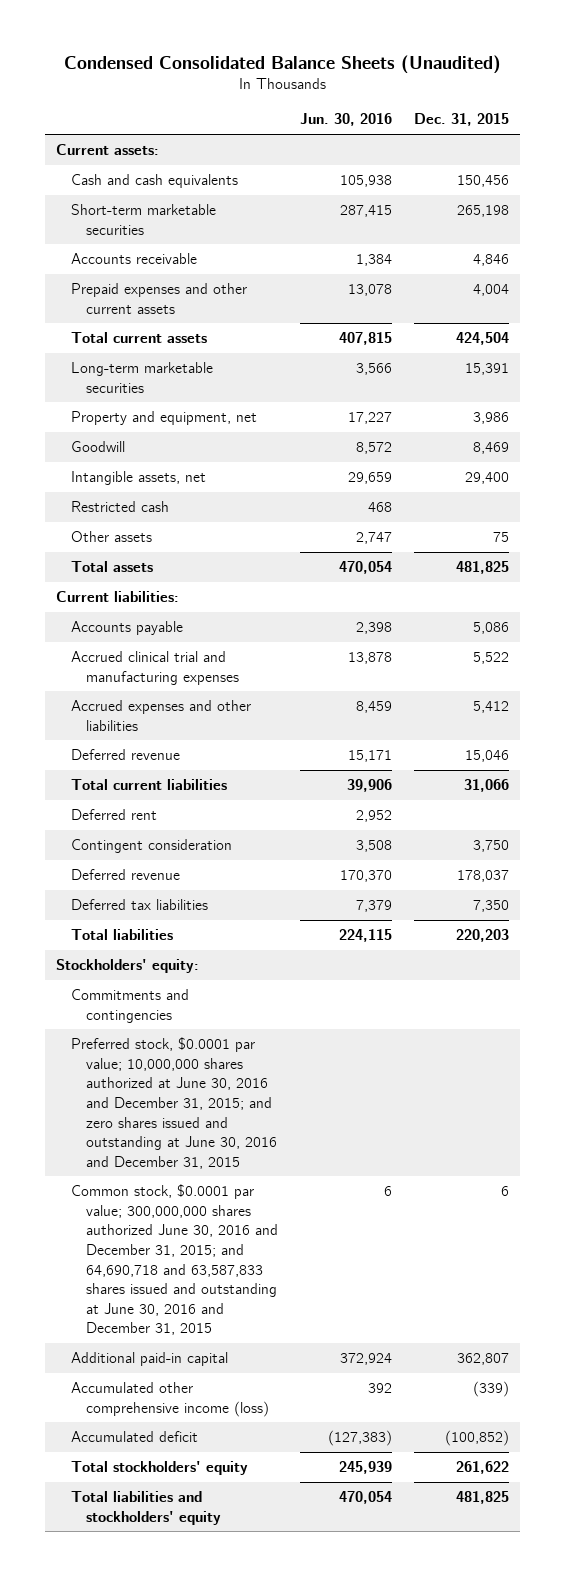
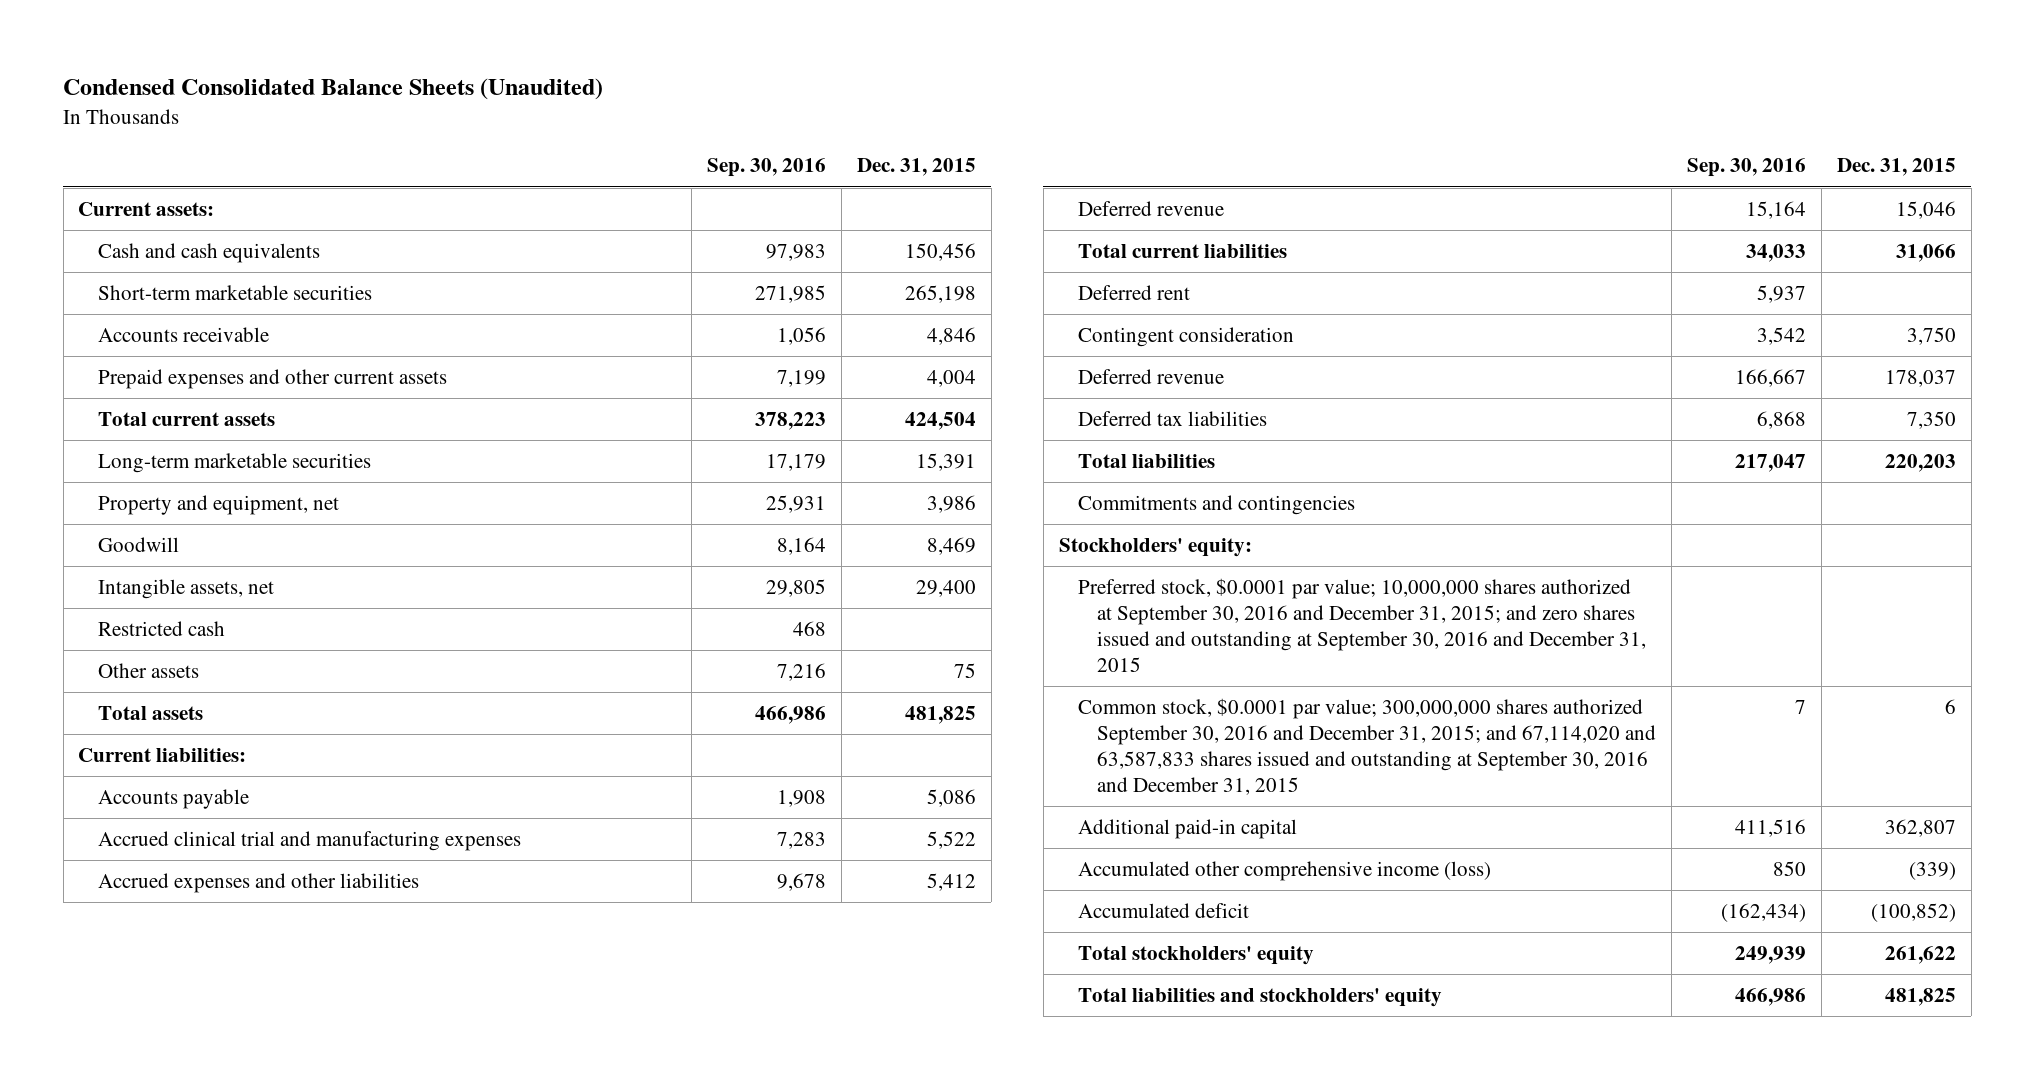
[300,113,393,127] Jun. 30, 2016 -> none
none -> [706,158,826,178] Sep. 30, 2016
[56,959,200,974] Stockholders' equity: -> [1058,538,1252,558] Stockholders' equity:
[70,1037,277,1169] Preferred stock, $0.0001 par value; 10,000,000 shares authorized at June 30, 2016 and December 31, 2015; and zero shares issued and outstanding at June 30, 2016 and December 31, 2015 -> [1078,578,1647,673] Preferred stock, $0.0001 par value; 10,000,000 shares authorized at September 30, 2016 and December 31, 2015; and zero shares issued and outstanding at September 30, 2016 and December 31, 2015
[70,1184,278,1336] Common stock, $0.0001 par value; 300,000,000 shares authorized June 30, 2016 and December 31, 2015; and 64,690,718 and 63,587,833 shares issued and outstanding at June 30, 2016 and December 31, 2015 -> [1078,698,1657,796] Common stock, $0.0001 par value; 300,000,000 shares authorized September 30, 2016 and December 31, 2015; and 67,114,020 and 63,587,833 shares issued and outstanding at September 30, 2016 and December 31, 2015

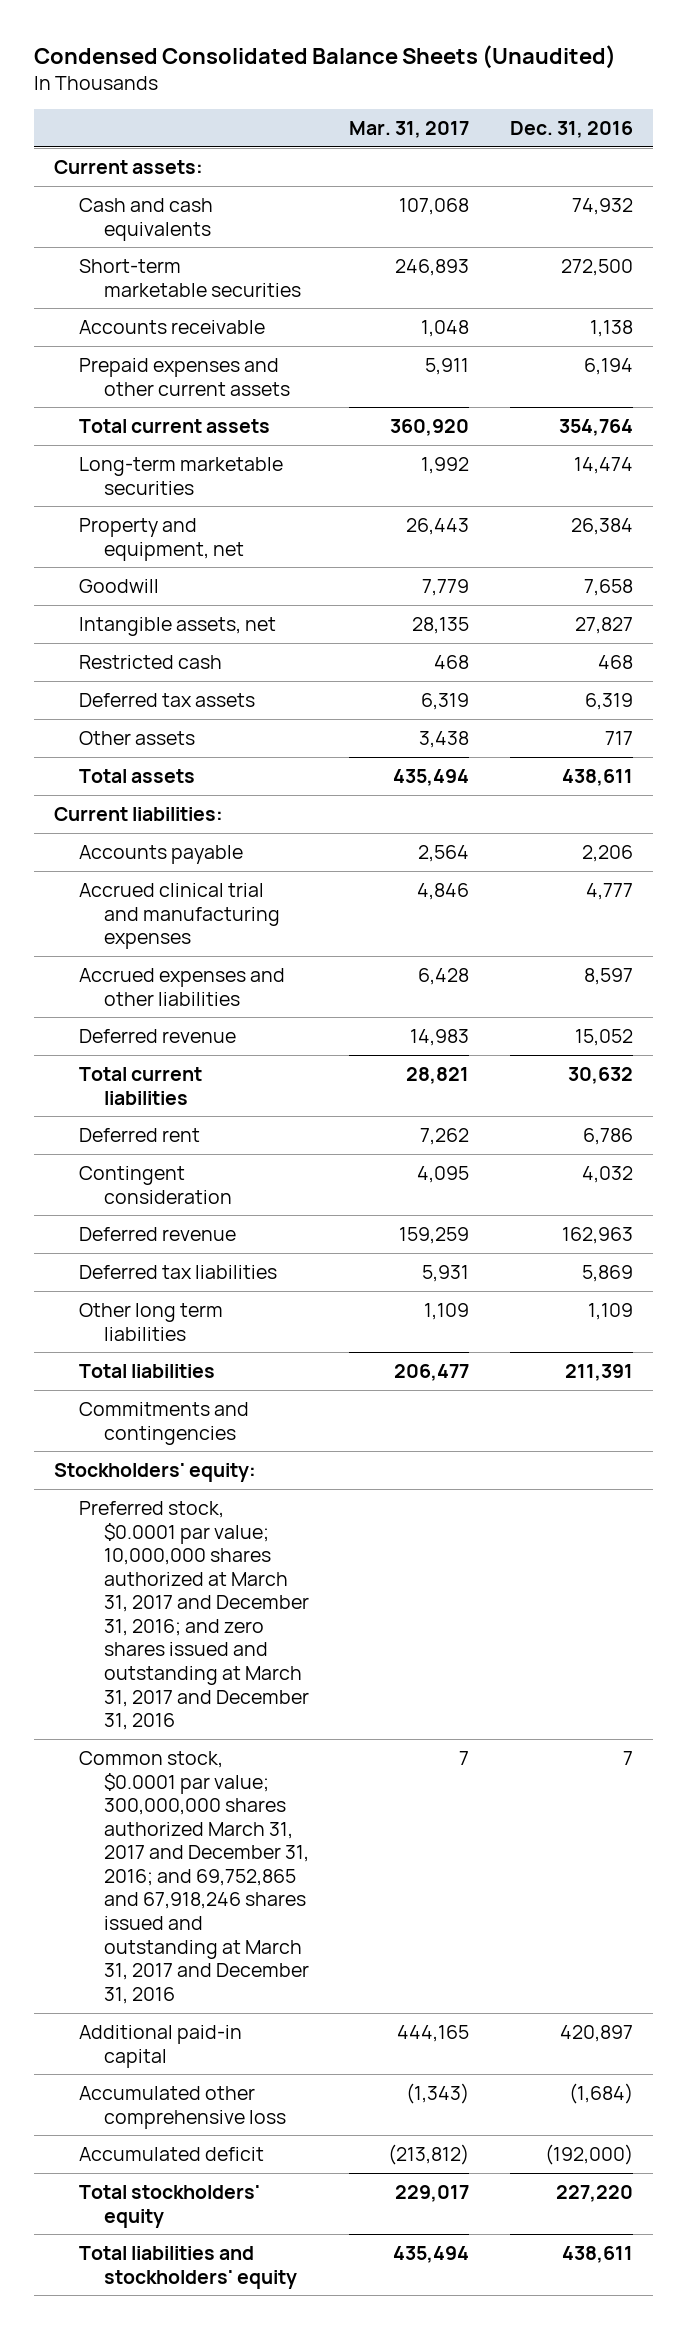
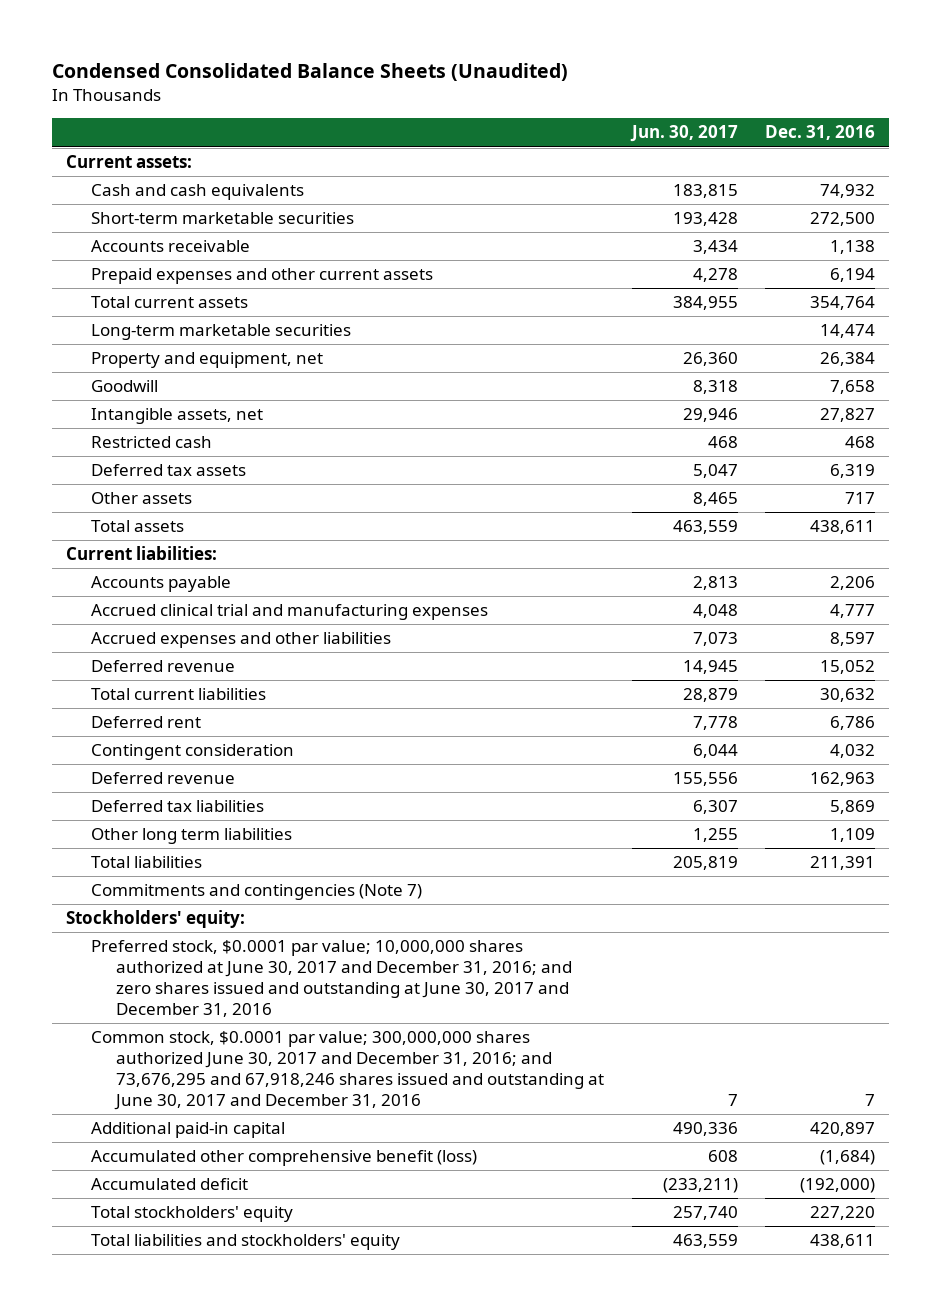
[349,120,470,138] Mar. 31, 2017 -> none
none -> [629,125,738,143] Jun. 30, 2017
[78,1401,249,1445] Commitments and contingencies -> [91,884,423,901] Commitments and contingencies (Note 7)
[78,1500,309,1731] Preferred stock, $0.0001 par value; 10,000,000 shares authorized at March 31, 2017 and December 31, 2016; and zero shares issued and outstanding at March 31, 2017 and December 31, 2016 -> [91,940,573,1018] Preferred stock, $0.0001 par value; 10,000,000 shares authorized at June 30, 2017 and December 31, 2016; and zero shares issued and outstanding at June 30, 2017 and December 31, 2016
[78,1750,309,2004] Common stock, $0.0001 par value; 300,000,000 shares authorized March 31, 2017 and December 31, 2016; and 69,752,865 and 67,918,246 shares issued and outstanding at March 31, 2017 and December 31, 2016 -> [91,1031,605,1111] Common stock, $0.0001 par value; 300,000,000 shares authorized June 30, 2017 and December 31, 2016; and 73,676,295 and 67,918,246 shares issued and outstanding at June 30, 2017 and December 31, 2016
[78,2085,286,2129] Accumulated other comprehensive loss -> [91,1150,478,1167] Accumulated other comprehensive benefit (loss)

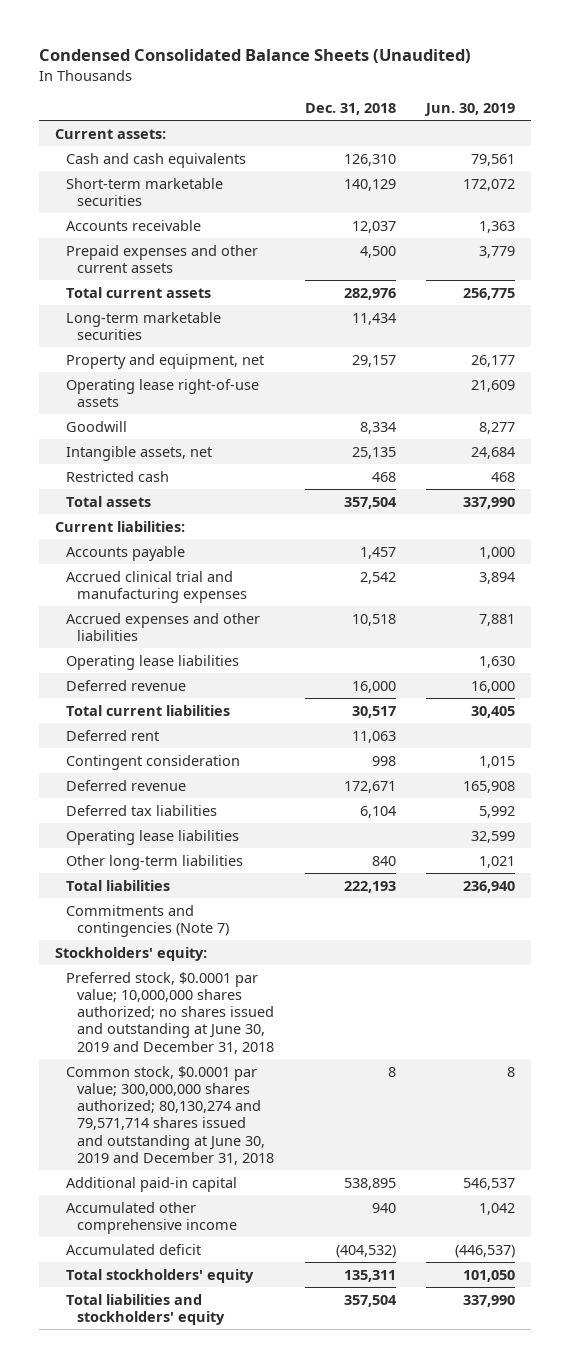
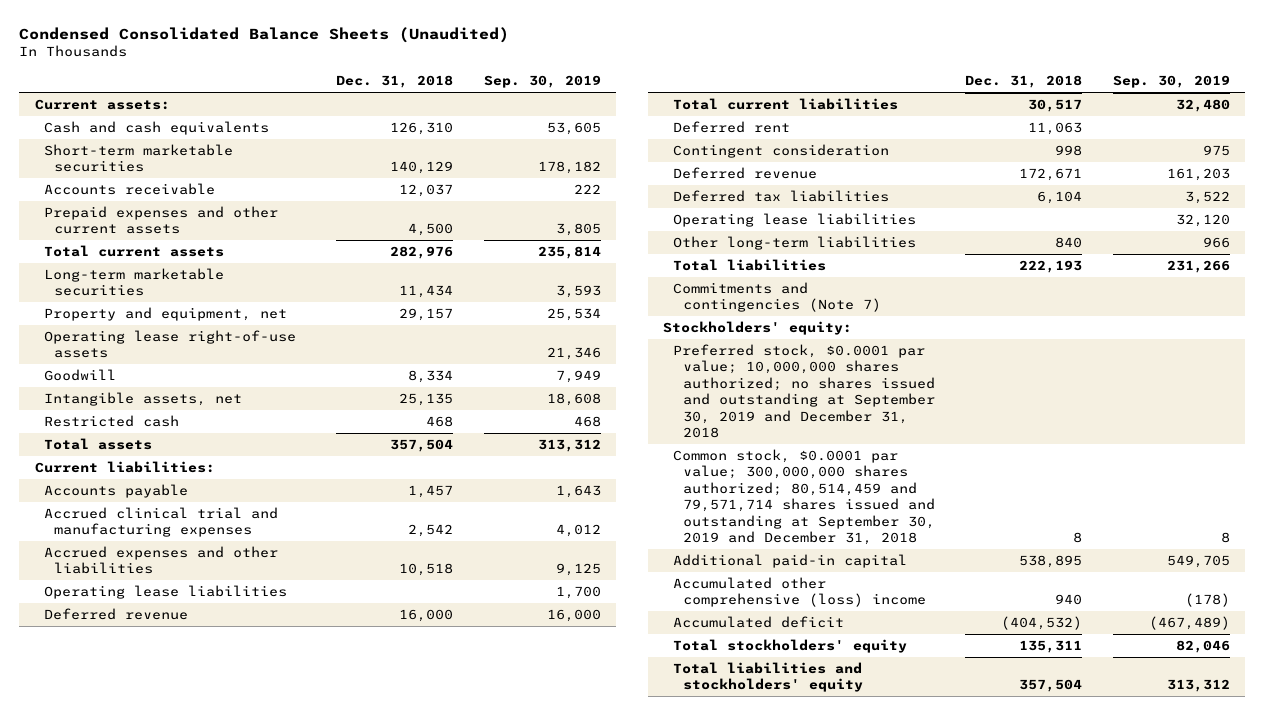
[424,102,516,116] Jun. 30, 2019 -> none
none -> [483,75,601,89] Sep. 30, 2019
[65,971,274,1054] Preferred stock, $0.0001 par value; 10,000,000 shares authorized; no shares issued and outstanding at June 30, 2019 and December 31, 2018 -> [673,343,935,439] Preferred stock, $0.0001 par value; 10,000,000 shares authorized; no shares issued and outstanding at September 30, 2019 and December 31, 2018
[65,1065,274,1165] Common stock, $0.0001 par value; 300,000,000 shares authorized; 80,130,274 and 79,571,714 shares issued and outstanding at June 30, 2019 and December 31, 2018 -> [673,448,935,546] Common stock, $0.0001 par value; 300,000,000 shares authorized; 80,514,459 and 79,571,714 shares issued and outstanding at September 30, 2019 and December 31, 2018
[65,1201,237,1234] Accumulated other comprehensive income -> [673,576,926,608] Accumulated other comprehensive (loss) income

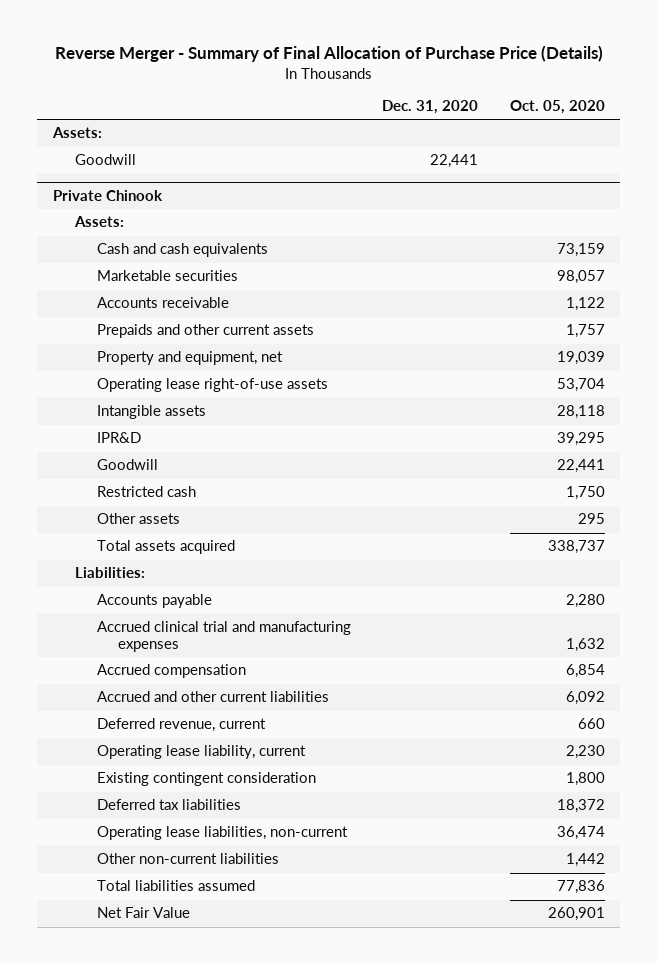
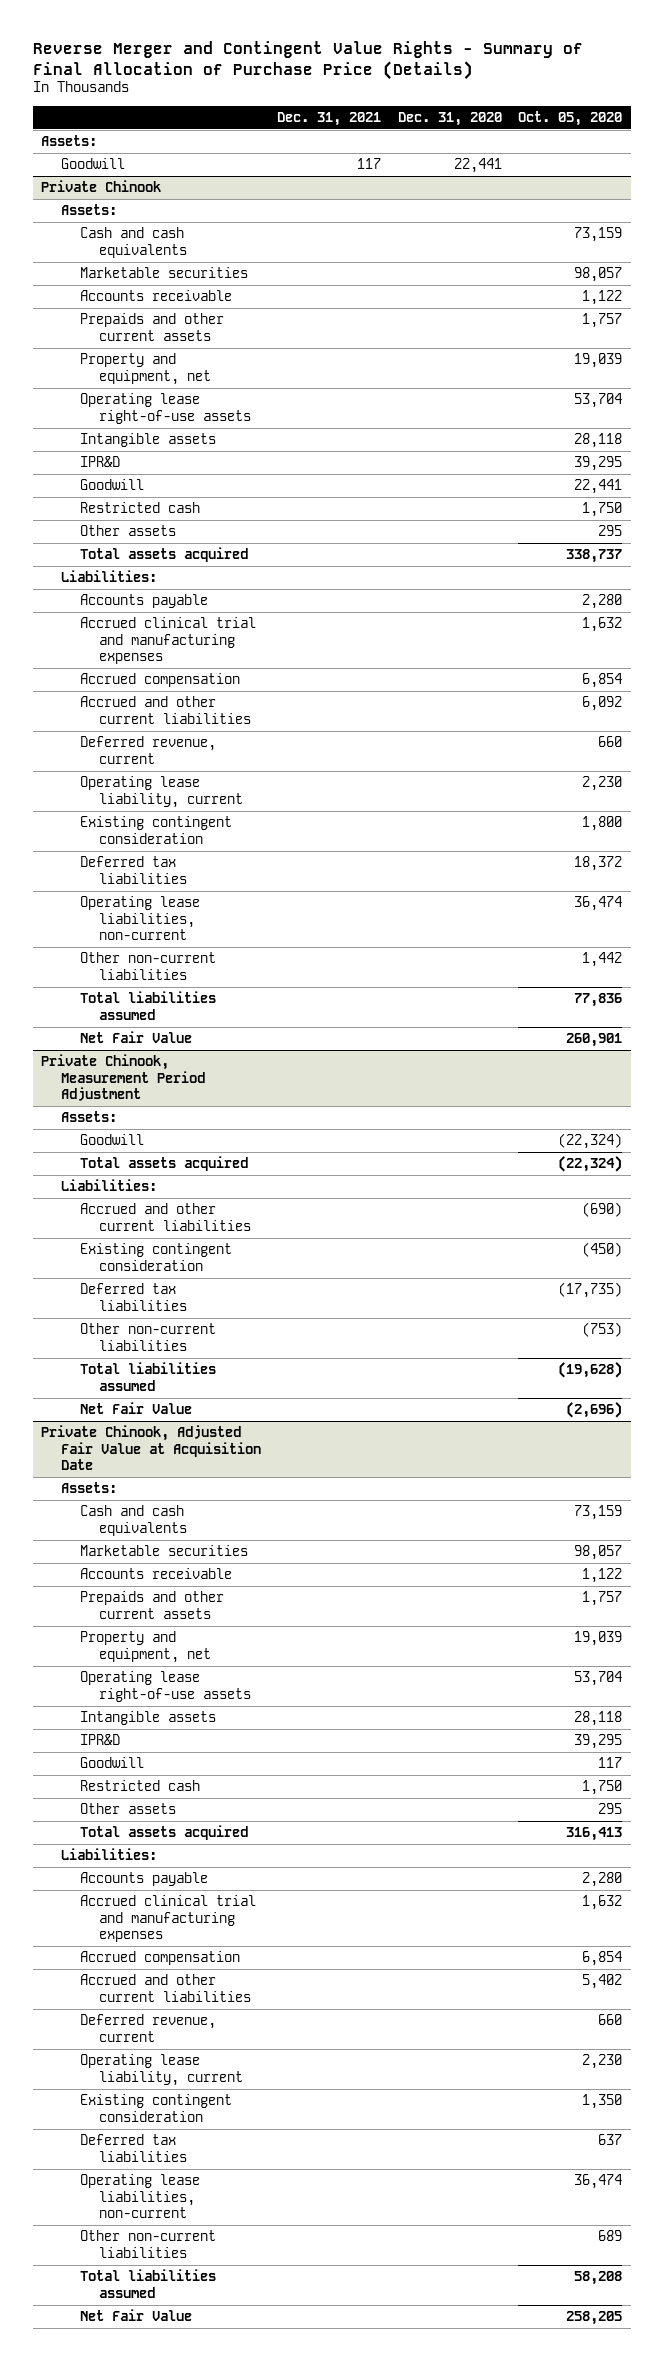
[54,45,603,63] Reverse Merger - Summary of Final Allocation of Purchase Price (Details) -> [33,40,584,80] Reverse Merger and Contingent Value Rights - Summary of Final Allocation of Purchase Price (Details)
none -> [277,112,382,127] Dec. 31, 2021
none -> [41,1054,205,1102] Private Chinook, Measurement Period Adjustment
none -> [60,1111,117,1123] Assets:
none -> [80,1134,145,1146] Goodwill
none -> [80,1156,249,1172] Total assets acquired
none -> [60,1179,157,1192] Liabilities:
none -> [80,1203,252,1231] Accrued and other current liabilities
none -> [80,1243,233,1271] Existing contingent consideration
none -> [80,1283,188,1311] Deferred tax liabilities
none -> [80,1323,217,1351] Other non-current liabilities
none -> [80,1362,217,1391] Total liabilities assumed
none -> [80,1402,193,1415] Net Fair Value
none -> [41,1425,261,1471] Private Chinook, Adjusted Fair Value at Acquisition Date
none -> [60,1482,117,1494] Assets:
none -> [80,1505,188,1536] Cash and cash equivalents
none -> [80,1545,249,1557] Marketable securities
none -> [80,1568,233,1580] Accounts receivable
none -> [80,1591,225,1619] Prepaids and other current assets
none -> [80,1631,212,1663] Property and equipment, net
none -> [80,1671,252,1702] Operating lease right-of-use assets
none -> [80,1711,217,1726] Intangible assets
none -> [80,1734,121,1746] IPR&D
none -> [80,1757,145,1769] Goodwill
none -> [80,1780,201,1792] Restricted cash
none -> [80,1803,177,1815] Other assets
none -> [80,1825,249,1841] Total assets acquired
none -> [60,1848,157,1861] Liabilities:
none -> [80,1872,209,1887] Accounts payable
none -> [80,1895,257,1943] Accrued clinical trial and manufacturing expenses
none -> [80,1951,241,1966] Accrued compensation
none -> [80,1974,252,2002] Accrued and other current liabilities
none -> [80,2014,217,2042] Deferred revenue, current
none -> [80,2054,244,2086] Operating lease liability, current
none -> [80,2094,233,2122] Existing contingent consideration
none -> [80,2134,188,2162] Deferred tax liabilities
none -> [80,2174,201,2219] Operating lease liabilities, non-current
none -> [80,2230,217,2258] Other non-current liabilities
none -> [80,2269,217,2298] Total liabilities assumed
none -> [80,2309,193,2322] Net Fair Value

